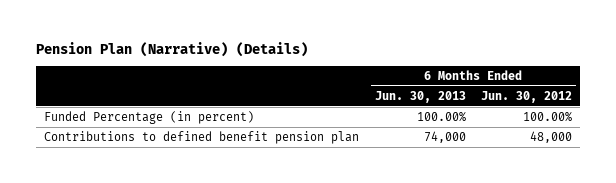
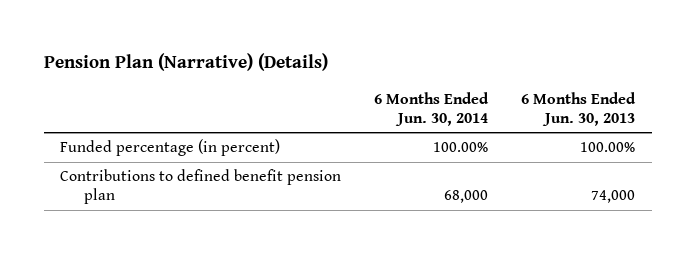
[481,90,573,103] Jun. 30, 2012 -> none
none -> [374,91,490,126] 6 Months Ended Jun. 30, 2014
[44,111,255,125] Funded Percentage (in percent) -> [60,139,281,157] Funded percentage (in percent)

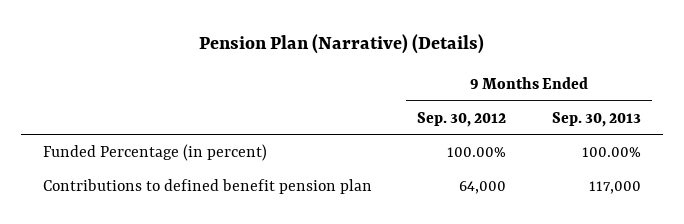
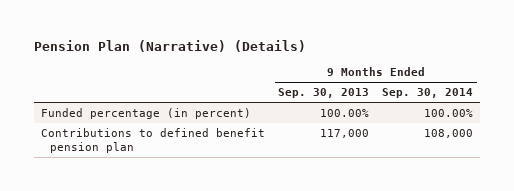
[417,111,507,127] Sep. 30, 2012 -> none
none -> [382,88,474,99] Sep. 30, 2014
[43,144,268,162] Funded Percentage (in percent) -> [40,108,251,120] Funded percentage (in percent)

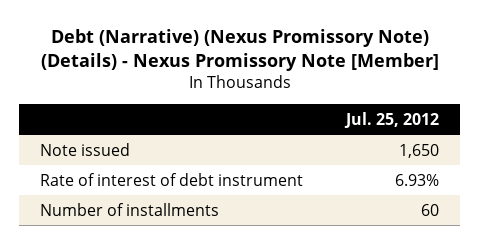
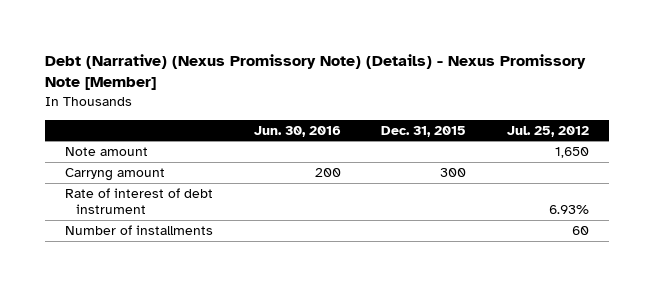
none -> [253,125,341,137] Jun. 30, 2016
none -> [381,125,467,137] Dec. 31, 2015
[40,142,131,156] Note issued -> [65,147,149,157] Note amount
none -> [65,168,166,182] Carryng amount

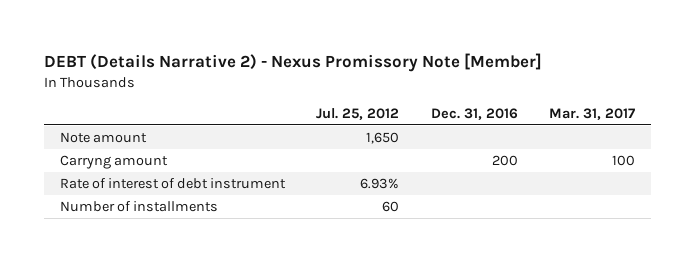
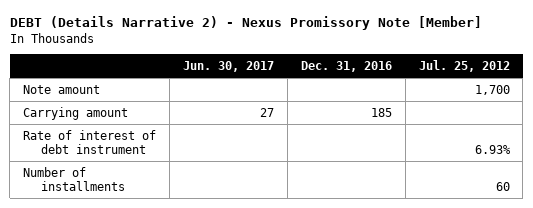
[549,107,636,120] Mar. 31, 2017 -> none
none -> [182,60,274,72] Jun. 30, 2017
[366,132,400,145] 1,650 -> [474,84,510,95] 1,700
[59,155,168,170] Carryng amount -> [23,106,129,120] Carrying amount
[491,155,518,167] 200 -> [370,107,392,117] 185

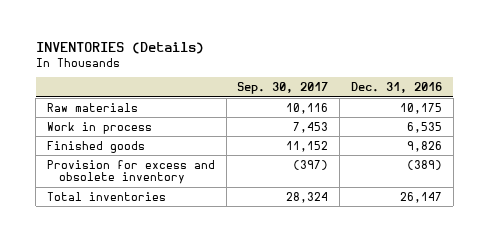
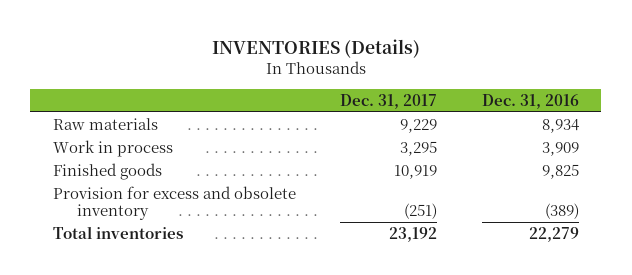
[237,82,329,95] Sep. 30, 2017 -> none
none -> [340,93,438,109] Dec. 31, 2017
[399,102,442,114] 10,175 -> [542,118,580,133] 8,934
[406,121,442,133] 6,535 -> [542,141,580,156] 3,909
[406,140,442,152] 9,826 -> [542,163,580,179] 9,825
[399,191,442,203] 26,147 -> [529,226,580,242] 22,279

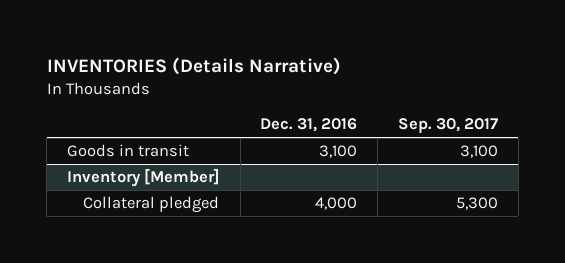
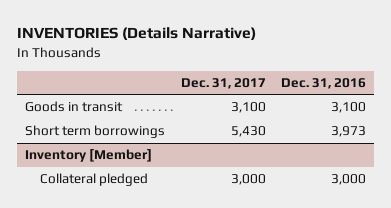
[397,118,498,134] Sep. 30, 2017 -> none
none -> [180,77,266,89] Dec. 31, 2017
none -> [24,125,165,139] Short term borrowings
[315,197,358,211] 4,000 -> [331,174,367,186] 3,000

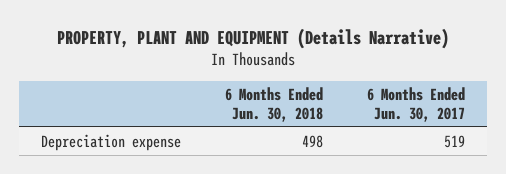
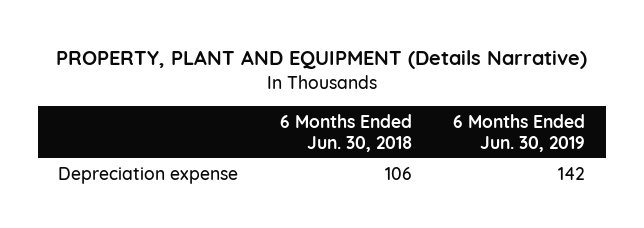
[367,87,466,123] 6 Months Ended Jun. 30, 2017 -> none
none -> [453,113,586,152] 6 Months Ended Jun. 30, 2019
[302,134,324,148] 498 -> [384,167,412,181] 106

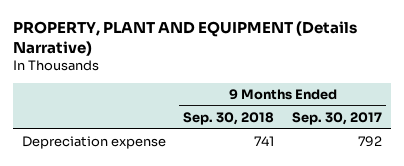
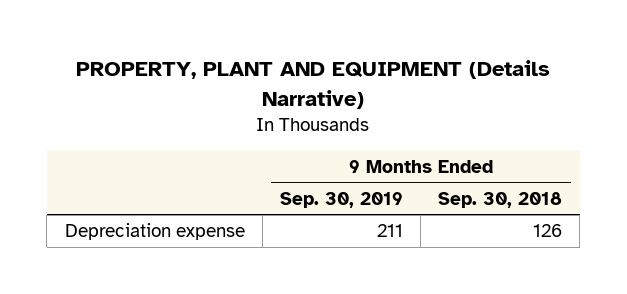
[291,111,382,125] Sep. 30, 2017 -> none
none -> [279,191,403,208] Sep. 30, 2019
[254,136,275,147] 741 -> [533,224,563,238] 126

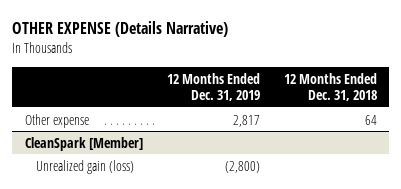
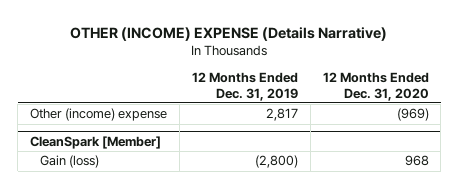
[12,21,229,38] OTHER EXPENSE (Details Narrative) -> [70,26,388,41] OTHER (INCOME) EXPENSE (Details Narrative)
[283,72,377,102] 12 Months Ended Dec. 31, 2018 -> none
none -> [322,72,429,101] 12 Months Ended Dec. 31, 2020
[24,113,89,128] Other expense -> [30,108,168,122] Other (income) expense
[36,159,135,174] Unrealized gain (loss) -> [40,155,100,169] Gain (loss)

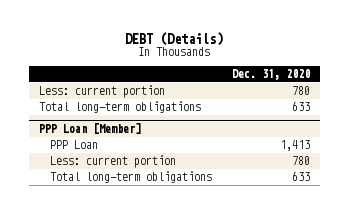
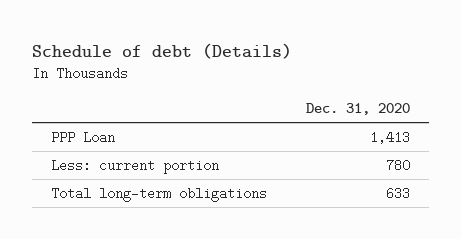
[125,31,224,46] DEBT (Details) -> [31,42,292,59] Schedule of debt (Details)
[38,85,165,99] Less: current portion -> none
[38,101,201,114] Total long-term obligations -> none
[38,123,141,135] PPP Loan [Member] -> none

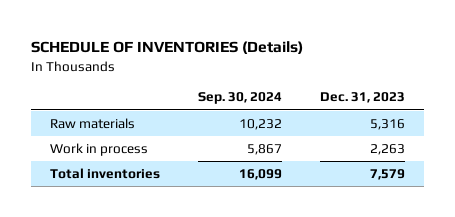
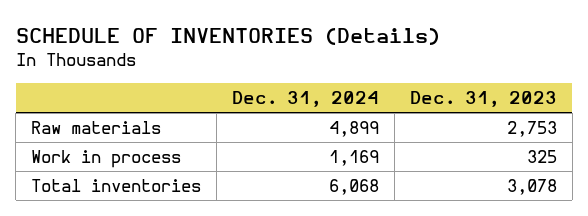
[198,92,283,105] Sep. 30, 2024 -> none
none -> [232,91,380,108] Dec. 31, 2024
[369,119,405,131] 5,316 -> [506,121,557,138] 2,753
[369,144,405,156] 2,263 -> [526,150,557,164] 325
[369,169,405,181] 7,579 -> [506,179,557,196] 3,078

